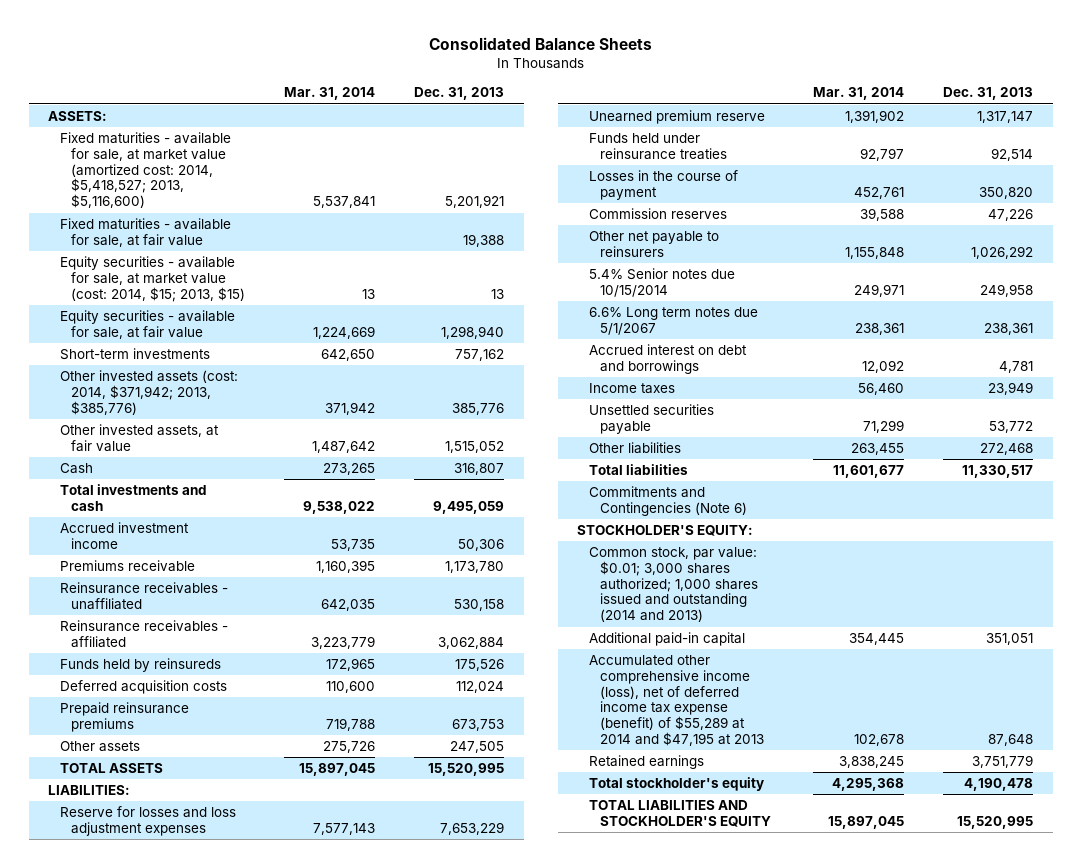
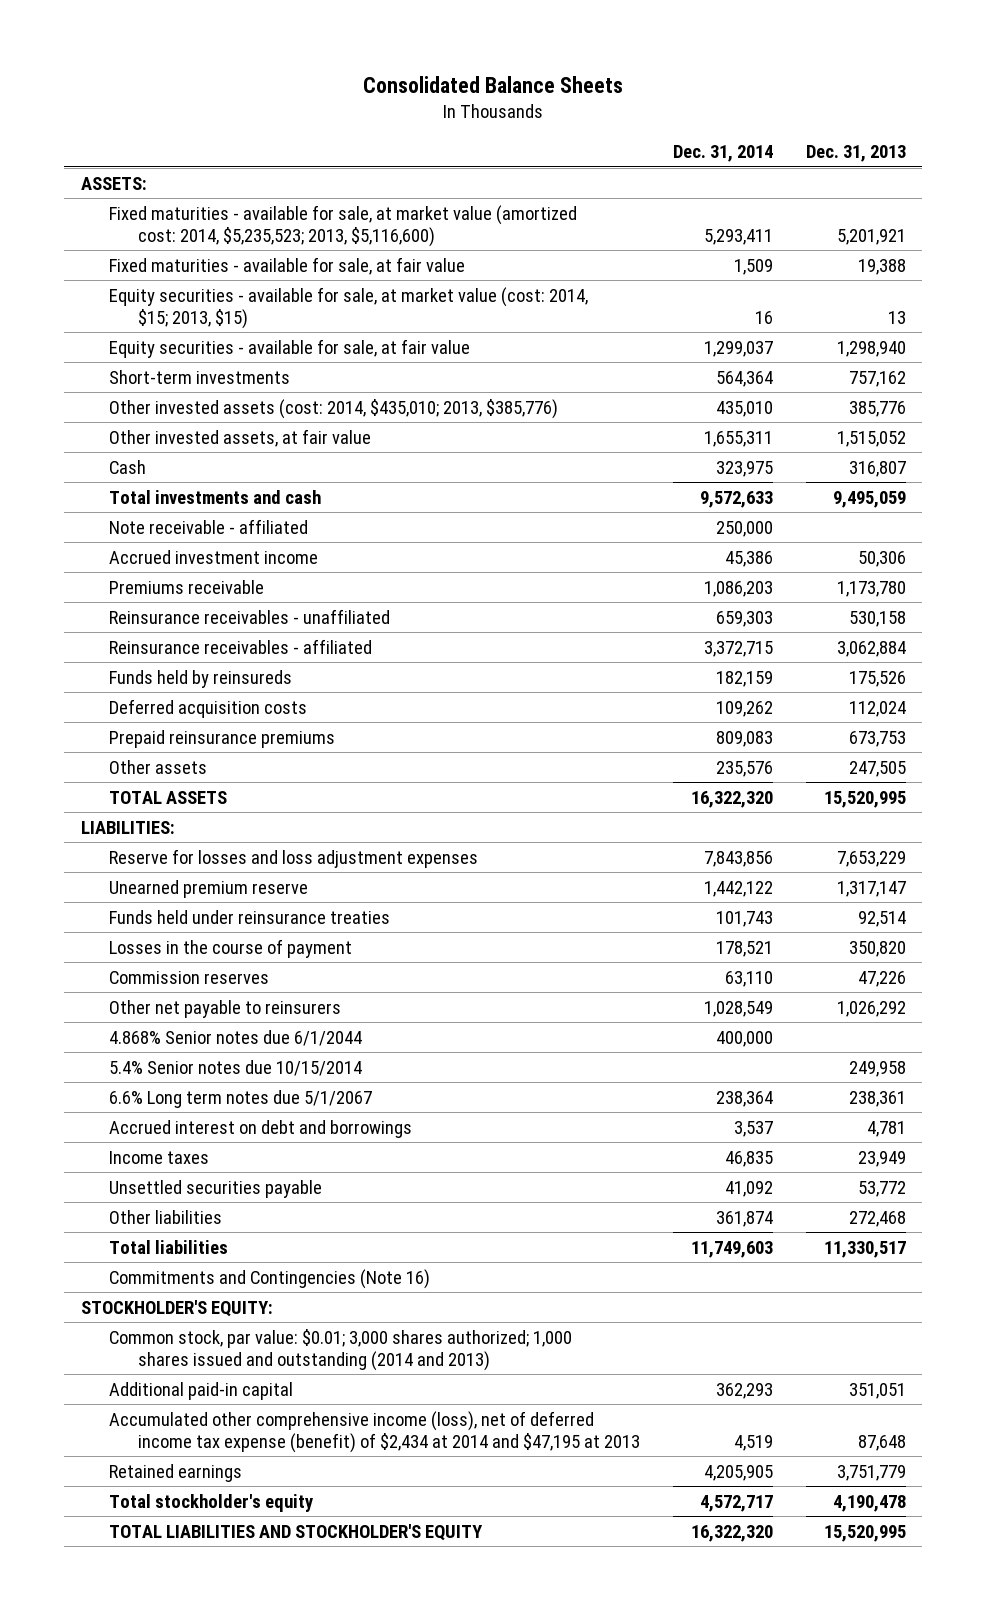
[284,87,376,101] Mar. 31, 2014 -> none
none -> [672,145,773,163] Dec. 31, 2014
[59,132,231,209] Fixed maturities - available for sale, at market value (amortized cost: 2014, $5,418,527; 2013, $5,116,600) -> [109,204,578,247] Fixed maturities - available for sale, at market value (amortized cost: 2014, $5,235,523; 2013, $5,116,600)
[59,370,238,415] Other invested assets (cost: 2014, $371,942; 2013, $385,776) -> [109,398,559,419] Other invested assets (cost: 2014, $435,010; 2013, $385,776)
none -> [109,518,309,534] Note receivable - affiliated
none -> [109,1029,363,1046] 4.868% Senior notes due 6/1/2044
[588,486,748,516] Commitments and Contingencies (Note 6) -> [109,1268,431,1289] Commitments and Contingencies (Note 16)
[588,655,765,747] Accumulated other comprehensive income (loss), net of deferred income tax expense (benefit) of $55,289 at 2014 and $47,195 at 2013 -> [109,1410,640,1453] Accumulated other comprehensive income (loss), net of deferred income tax expense (benefit) of $2,434 at 2014 and $47,195 at 2013

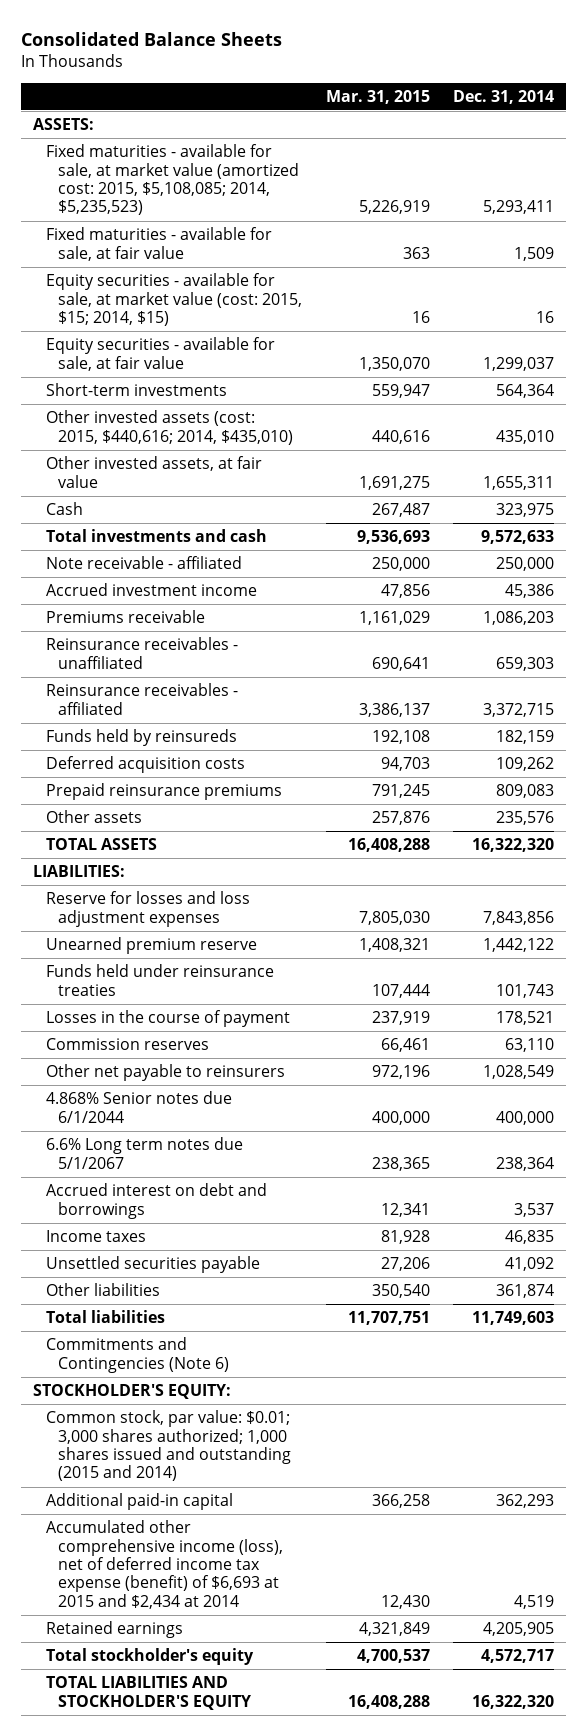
[805,145,906,163] Dec. 31, 2013 -> none
none -> [325,89,430,104] Mar. 31, 2015
[109,204,578,247] Fixed maturities - available for sale, at market value (amortized cost: 2014, $5,235,523; 2013, $5,116,600) -> [45,144,299,216] Fixed maturities - available for sale, at market value (amortized cost: 2015, $5,108,085; 2014, $5,235,523)
[109,286,589,329] Equity securities - available for sale, at market value (cost: 2014, $15; 2013, $15) -> [45,273,302,327] Equity securities - available for sale, at market value (cost: 2015, $15; 2014, $15)
[109,398,559,419] Other invested assets (cost: 2014, $435,010; 2013, $385,776) -> [45,410,293,445] Other invested assets (cost: 2015, $440,616; 2014, $435,010)
[109,1059,363,1076] 5.4% Senior notes due 10/15/2014 -> none
[109,1268,431,1289] Commitments and Contingencies (Note 16) -> [45,1337,229,1373] Commitments and Contingencies (Note 6)
[109,1328,573,1371] Common stock, par value: $0.01; 3,000 shares authorized; 1,000 shares issued and outstanding (2014 and 2013) -> [45,1410,291,1482] Common stock, par value: $0.01; 3,000 shares authorized; 1,000 shares issued and outstanding (2015 and 2014)
[109,1410,640,1453] Accumulated other comprehensive income (loss), net of deferred income tax expense (benefit) of $2,434 at 2014 and $47,195 at 2013 -> [45,1520,283,1609] Accumulated other comprehensive income (loss), net of deferred income tax expense (benefit) of $6,693 at 2015 and $2,434 at 2014

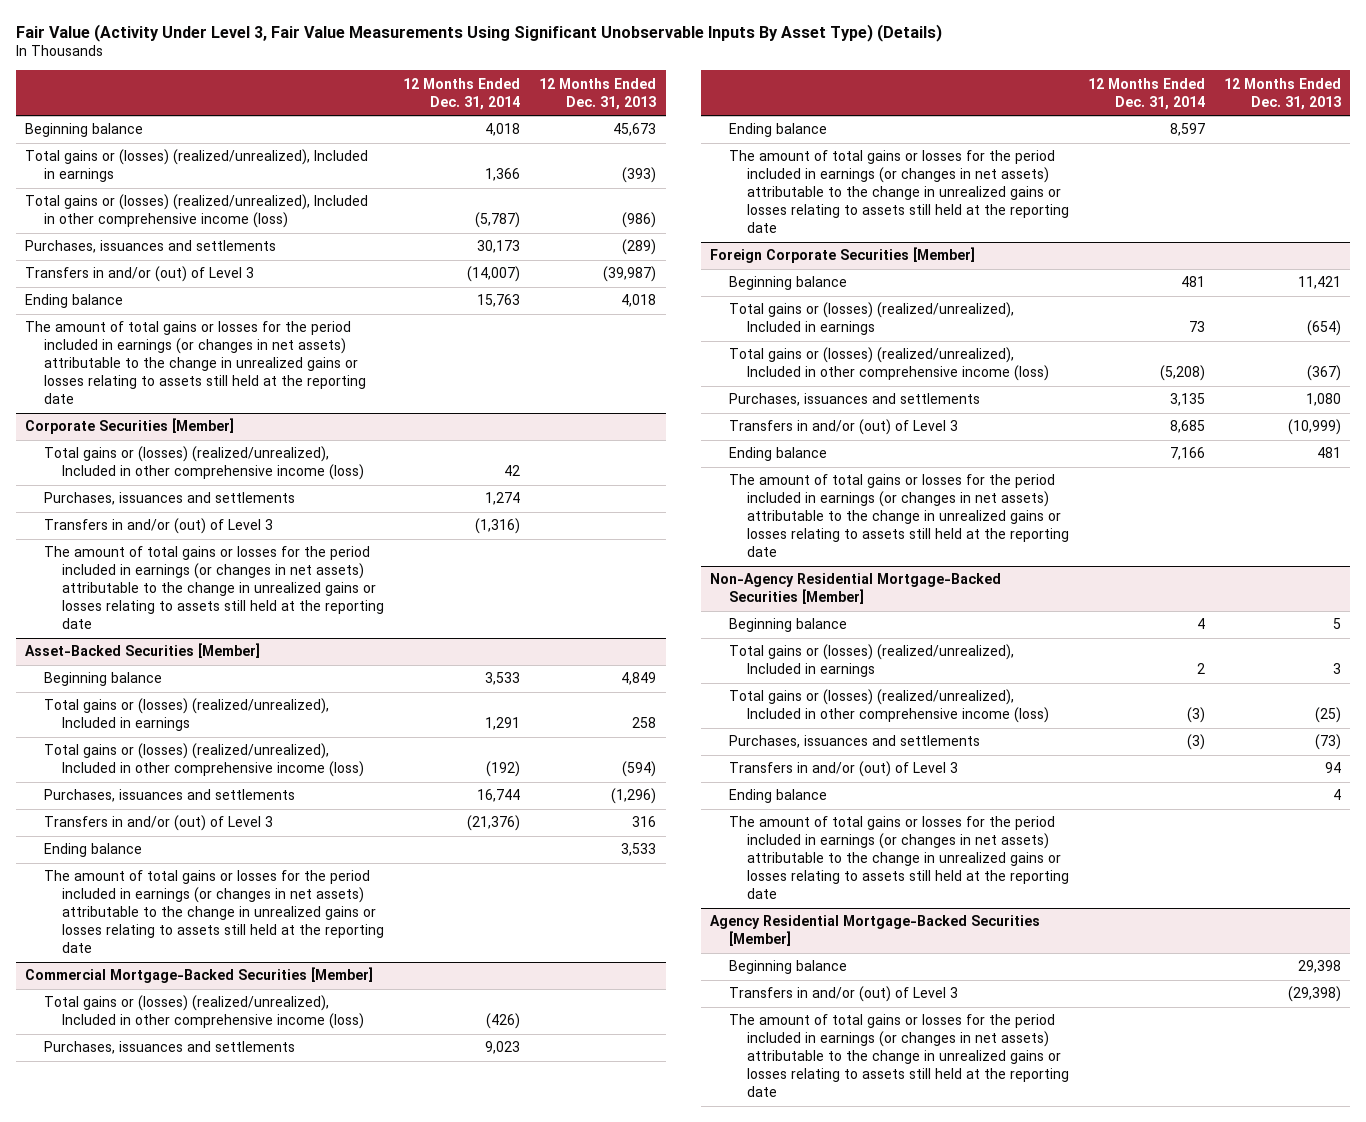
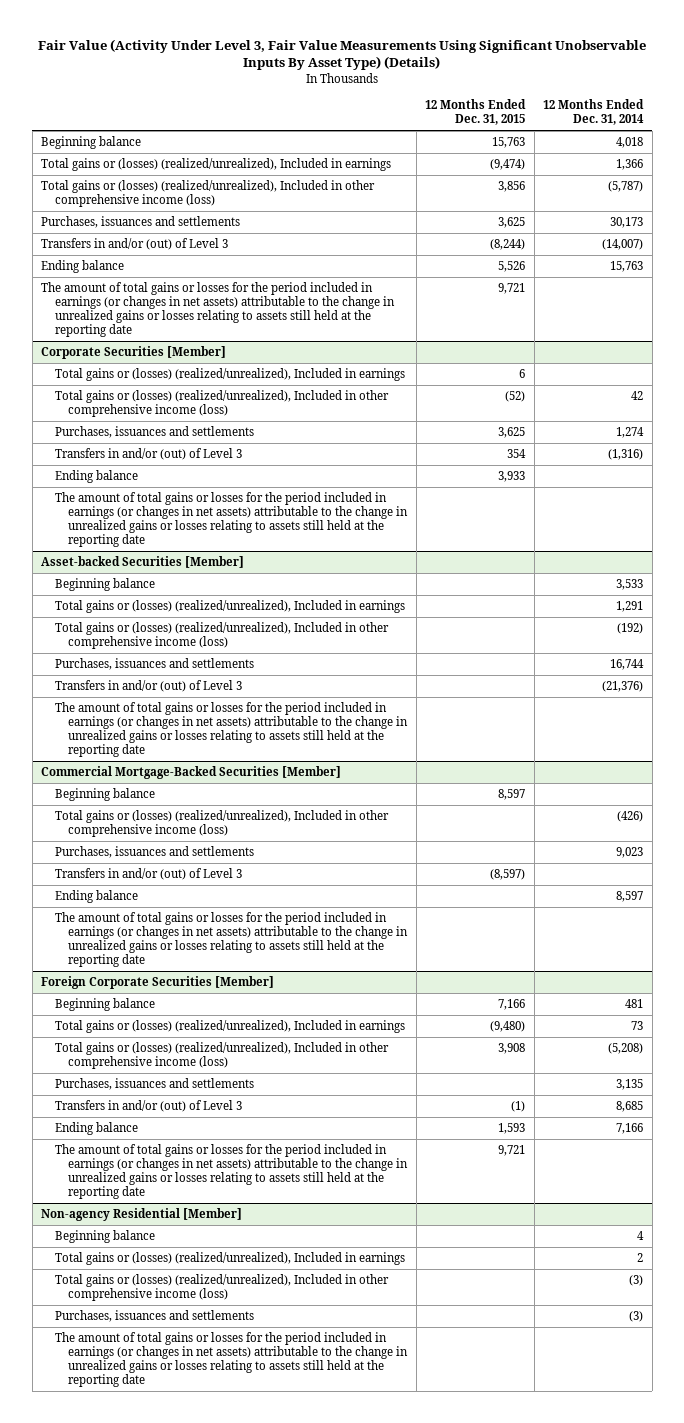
[539,77,657,110] 12 Months Ended Dec. 31, 2013 -> none
none -> [425,99,527,126] 12 Months Ended Dec. 31, 2015
none -> [54,368,405,382] Total gains or (losses) (realized/unrealized), Included in earnings
none -> [54,470,138,484] Ending balance
[25,643,261,659] Asset-Backed Securities [Member] -> [41,556,245,569] Asset-backed Securities [Member]
[43,843,142,858] Ending balance -> none
none -> [54,788,155,802] Beginning balance
none -> [54,868,242,881] Transfers in and/or (out) of Level 3
[710,573,1002,605] Non-Agency Residential Mortgage-Backed Securities [Member] -> [41,1208,243,1222] Non-agency Residential [Member]
[728,761,958,778] Transfers in and/or (out) of Level 3 -> none
[728,789,827,804] Ending balance -> none
[710,915,1041,947] Agency Residential Mortgage-Backed Securities [Member] -> none
[728,960,847,975] Beginning balance -> none
[728,986,958,1003] Transfers in and/or (out) of Level 3 -> none
[728,1014,1070,1098] The amount of total gains or losses for the period included in earnings (or changes in net assets) attributable to the change in unrealized gains or losses relating to assets still held at the reporting date -> none

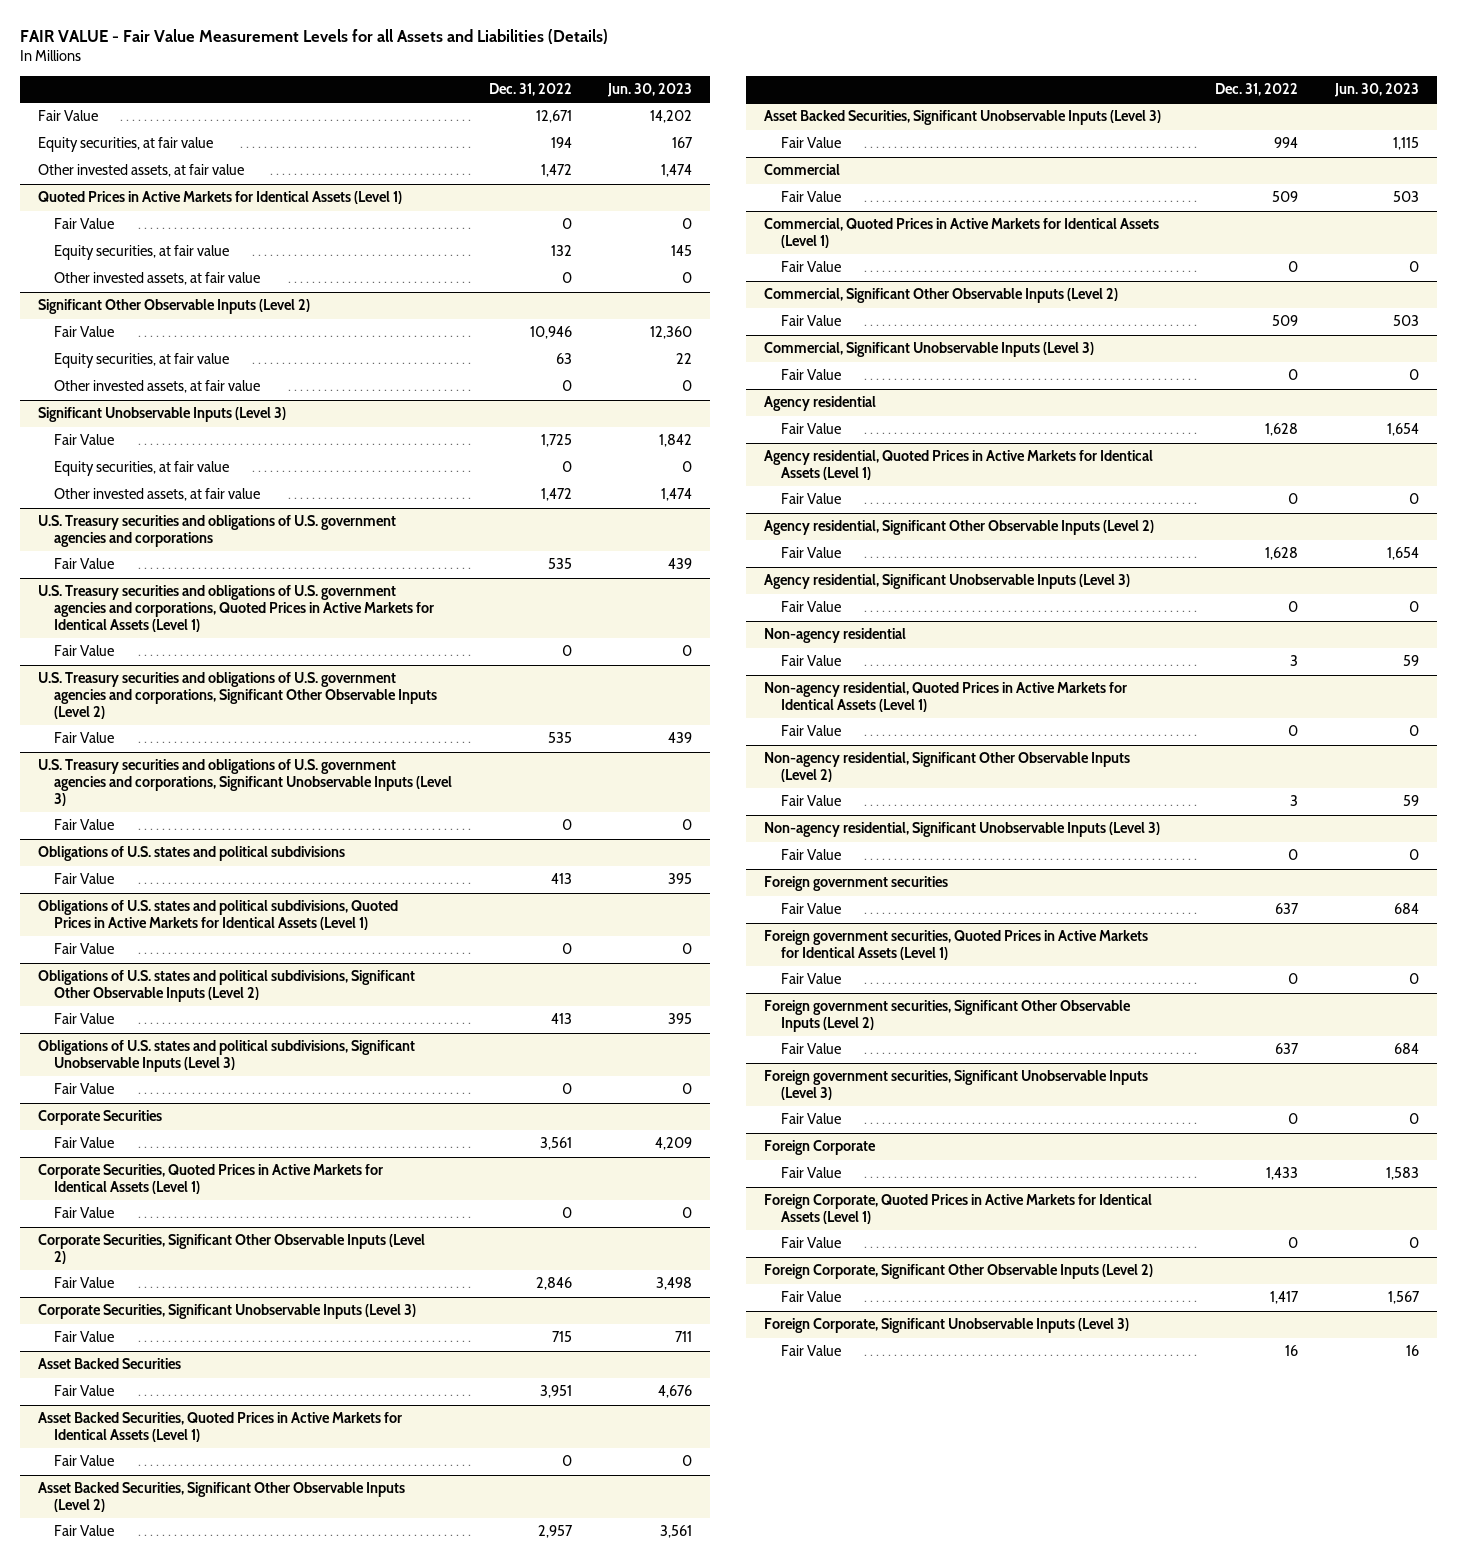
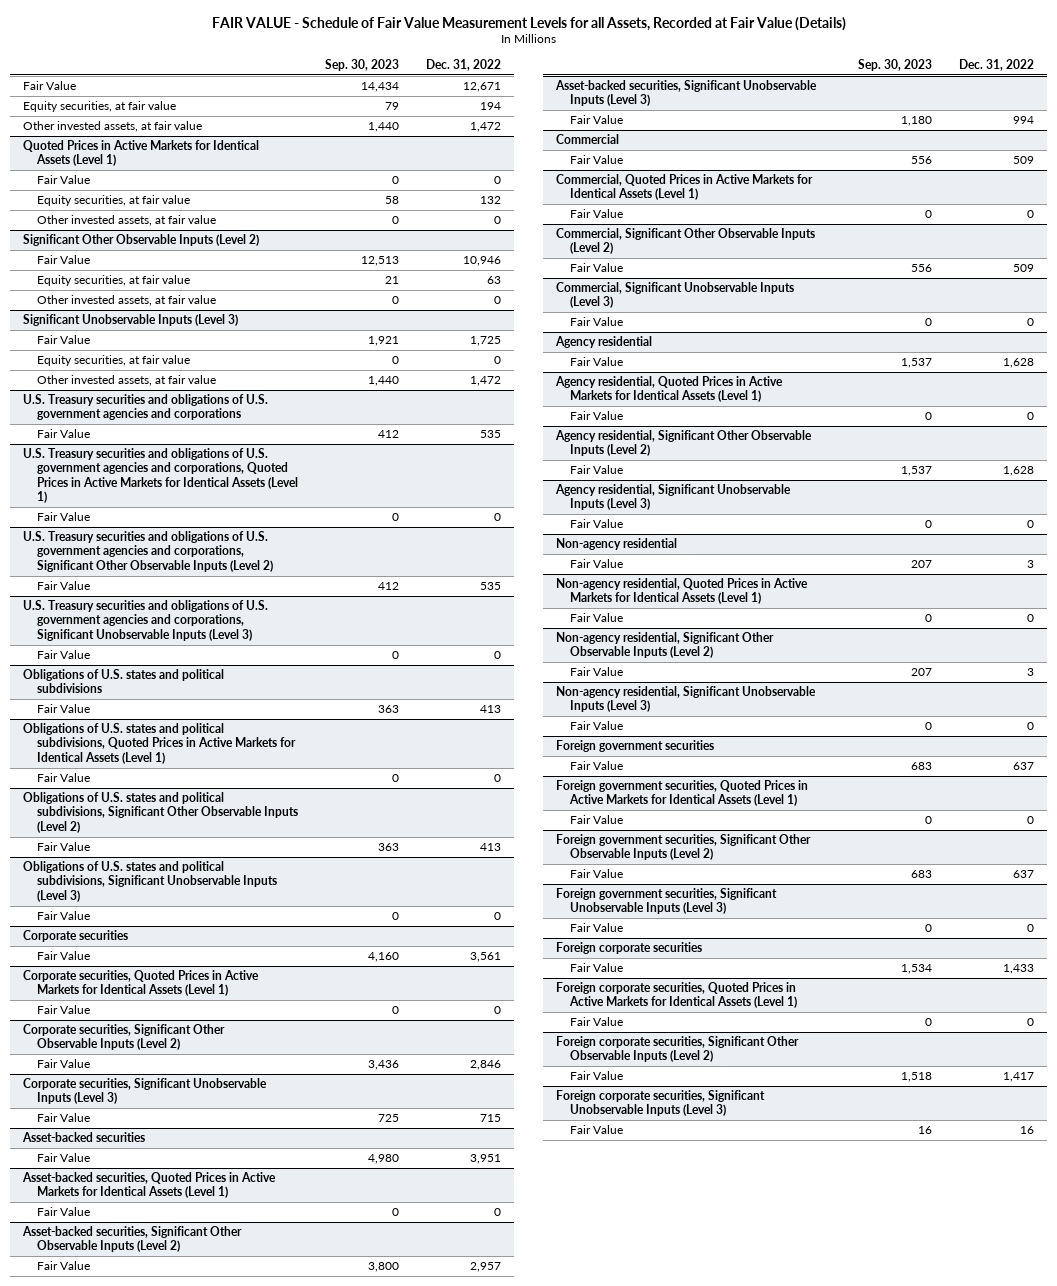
[19,29,608,45] FAIR VALUE - Fair Value Measurement Levels for all Assets and Liabilities (Details) -> [211,16,846,31] FAIR VALUE - Schedule of Fair Value Measurement Levels for all Assets, Recorded at Fair Value (Details)
[607,83,693,98] Jun. 30, 2023 -> none
none -> [324,58,399,71] Sep. 30, 2023
[38,1110,163,1126] Corporate Securities -> [23,930,129,943] Corporate securities
[38,1164,384,1195] Corporate Securities, Quoted Prices in Active Markets for Identical Assets (Level 1) -> [23,970,260,997] Corporate securities, Quoted Prices in Active Markets for Identical Assets (Level 1)
[38,1234,426,1265] Corporate Securities, Significant Other Observable Inputs (Level 2) -> [23,1024,226,1051] Corporate securities, Significant Other Observable Inputs (Level 2)
[38,1304,417,1320] Corporate Securities, Significant Unobservable Inputs (Level 3) -> [23,1078,268,1105] Corporate securities, Significant Unobservable Inputs (Level 3)
[38,1358,182,1370] Asset Backed Securities -> [22,1132,146,1143] Asset-backed securities
[38,1412,403,1443] Asset Backed Securities, Quoted Prices in Active Markets for Identical Assets (Level 1) -> [22,1172,277,1199] Asset-backed securities, Quoted Prices in Active Markets for Identical Assets (Level 1)
[38,1482,406,1513] Asset Backed Securities, Significant Other Observable Inputs (Level 2) -> [22,1226,243,1253] Asset-backed securities, Significant Other Observable Inputs (Level 2)
[764,110,1162,126] Asset Backed Securities, Significant Unobservable Inputs (Level 3) -> [555,80,818,107] Asset-backed securities, Significant Unobservable Inputs (Level 3)
[764,1140,877,1156] Foreign Corporate -> [556,942,703,955] Foreign corporate securities
[764,1194,1153,1225] Foreign Corporate, Quoted Prices in Active Markets for Identical Assets (Level 1) -> [556,982,798,1009] Foreign corporate securities, Quoted Prices in Active Markets for Identical Assets (Level 1)
[764,1264,1154,1280] Foreign Corporate, Significant Other Observable Inputs (Level 2) -> [556,1036,800,1063] Foreign corporate securities, Significant Other Observable Inputs (Level 2)
[764,1318,1130,1334] Foreign Corporate, Significant Unobservable Inputs (Level 3) -> [556,1090,766,1117] Foreign corporate securities, Significant Unobservable Inputs (Level 3)

